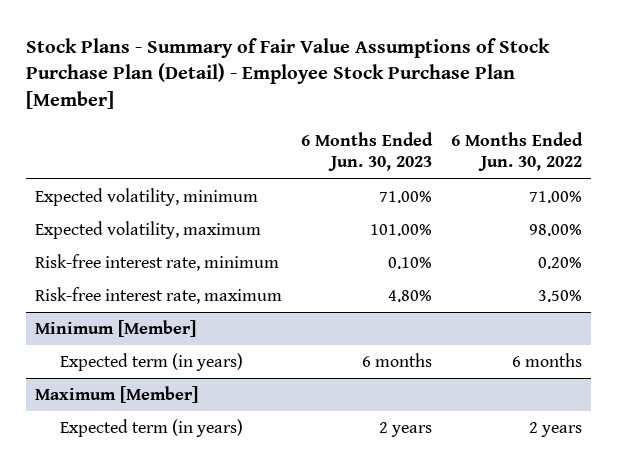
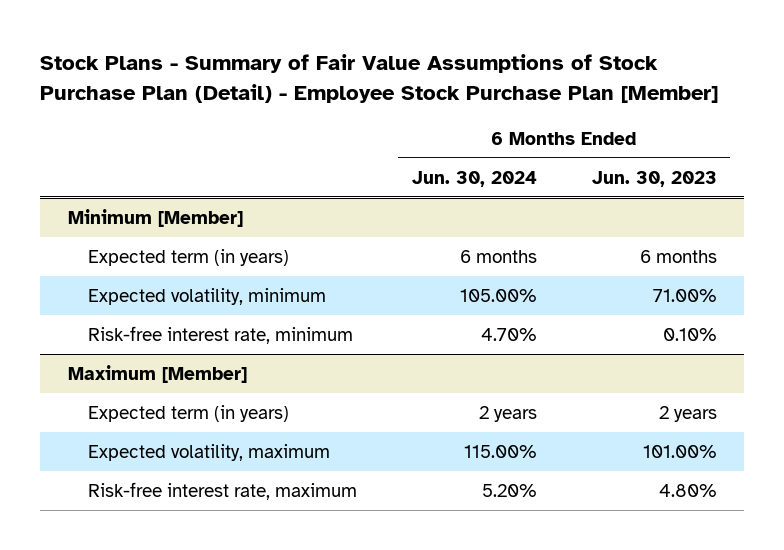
[450,131,583,172] 6 Months Ended Jun. 30, 2022 -> none
none -> [411,171,537,188] Jun. 30, 2024
[35,188,259,207] Expected volatility, minimum -> none
[35,221,262,240] Expected volatility, maximum -> none
[35,254,280,272] Risk-free interest rate, minimum -> none
[35,287,283,305] Risk-free interest rate, maximum -> none
none -> [88,288,327,306] Expected volatility, minimum
none -> [88,326,354,345] Risk-free interest rate, minimum
none -> [88,444,331,462] Expected volatility, maximum
none -> [88,482,358,501] Risk-free interest rate, maximum

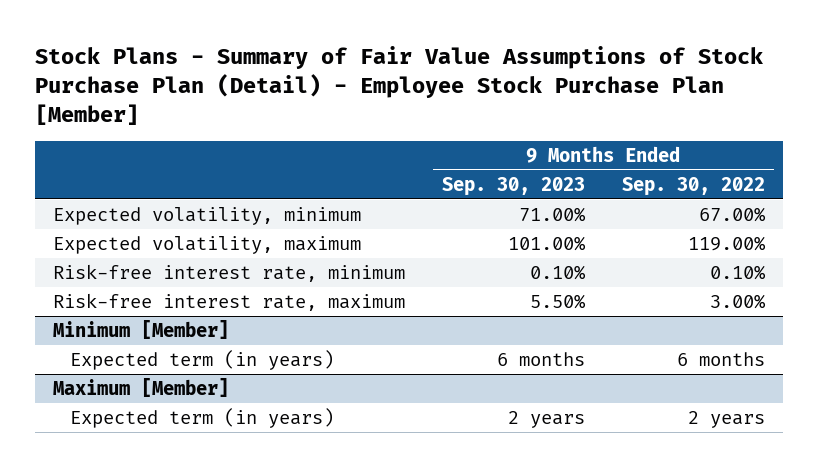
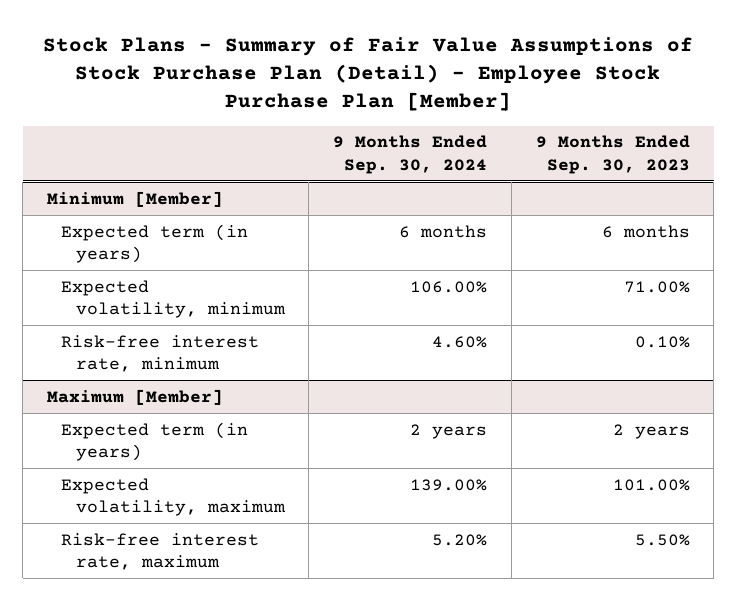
[621,176,765,196] Sep. 30, 2022 -> none
none -> [333,135,488,174] 9 Months Ended Sep. 30, 2024
[53,207,362,226] Expected volatility, minimum -> none
[53,236,362,255] Expected volatility, maximum -> none
[53,264,406,283] Risk-free interest rate, minimum -> none
[53,293,406,312] Risk-free interest rate, maximum -> none
none -> [61,279,286,318] Expected volatility, minimum
none -> [61,334,260,372] Risk-free interest rate, minimum
none -> [61,477,286,516] Expected volatility, maximum
none -> [61,532,260,570] Risk-free interest rate, maximum

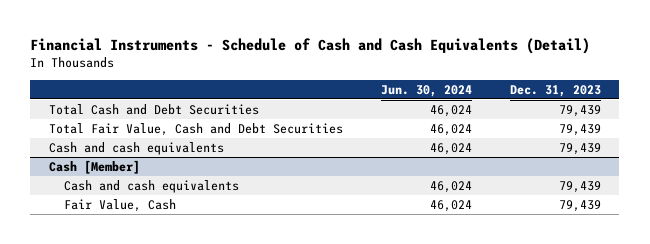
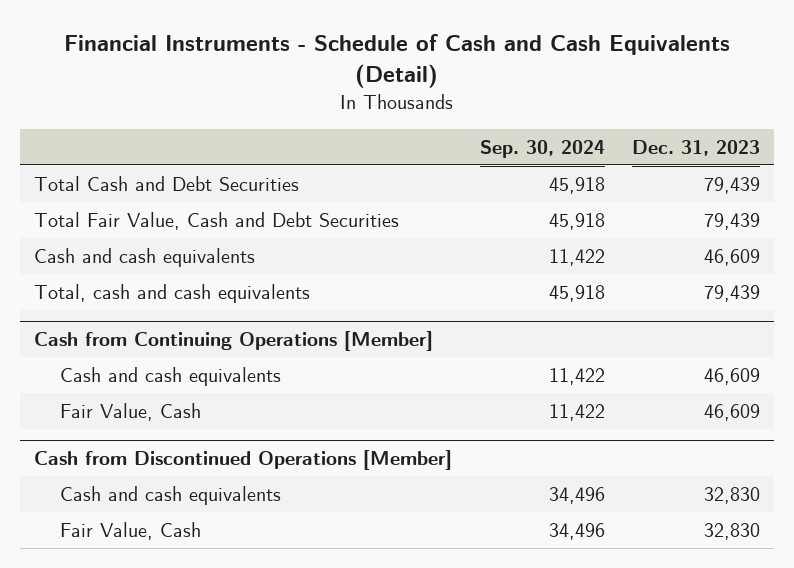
[380,84,472,97] Jun. 30, 2024 -> none
none -> [479,139,605,158] Sep. 30, 2024
[49,159,141,174] Cash [Member] -> none
[558,142,601,155] 79,439 -> [704,248,761,266] 46,609
none -> [34,283,311,303] Total, cash and cash equivalents
none -> [34,331,434,352] Cash from Continuing Operations [Member]
[558,180,601,193] 79,439 -> [704,367,761,385] 46,609
[558,199,601,212] 79,439 -> [704,403,761,421] 46,609
none -> [34,450,453,471] Cash from Discontinued Operations [Member]
none -> [60,485,282,505] Cash and cash equivalents
none -> [60,521,202,540] Fair Value, Cash

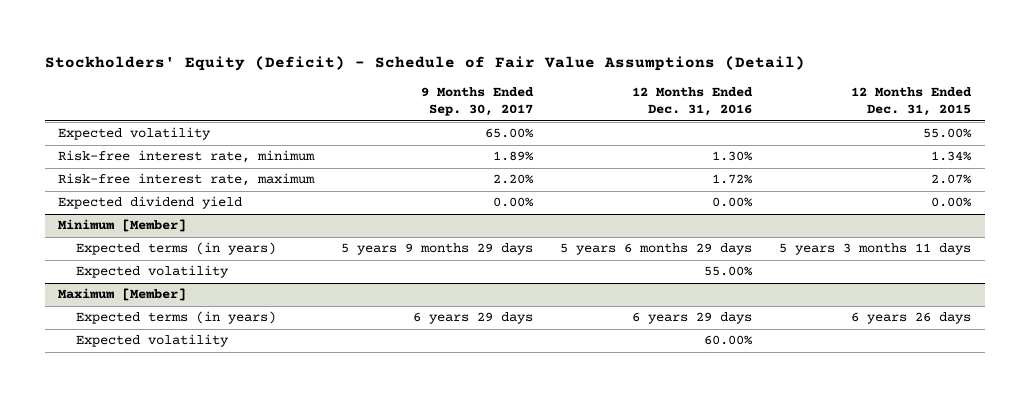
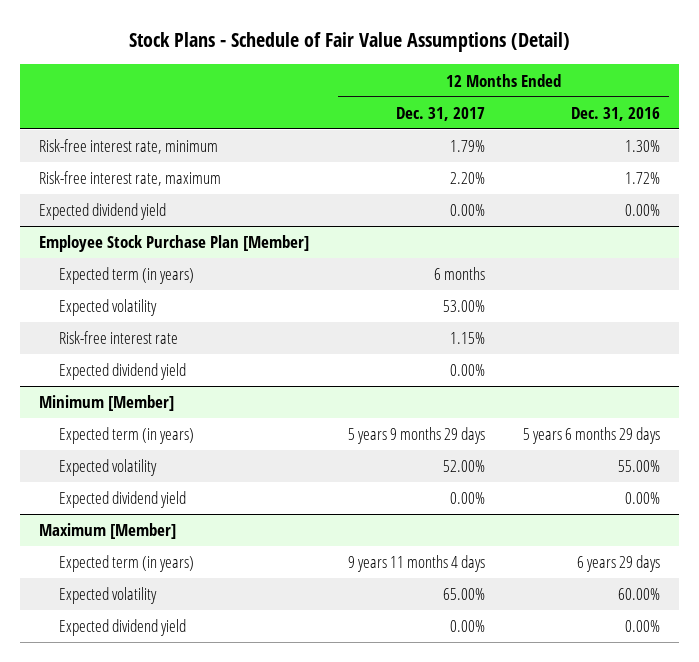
[45,55,806,71] Stockholders' Equity (Deficit) - Schedule of Fair Value Assumptions (Detail) -> [128,32,570,53] Stock Plans - Schedule of Fair Value Assumptions (Detail)
[421,86,535,117] 9 Months Ended Sep. 30, 2017 -> none
[851,86,973,117] 12 Months Ended Dec. 31, 2015 -> none
none -> [395,106,485,121] Dec. 31, 2017
[58,127,212,141] Expected volatility -> none
none -> [39,235,310,253] Employee Stock Purchase Plan [Member]
none -> [59,267,195,285] Expected term (in years)
none -> [59,299,158,317] Expected volatility
none -> [59,331,179,345] Risk-free interest rate
none -> [59,363,187,381] Expected dividend yield
[76,242,277,256] Expected terms (in years) -> [59,427,195,445] Expected term (in years)
none -> [59,491,187,509] Expected dividend yield
[76,311,277,325] Expected terms (in years) -> [59,555,195,573] Expected term (in years)
none -> [59,619,187,637] Expected dividend yield

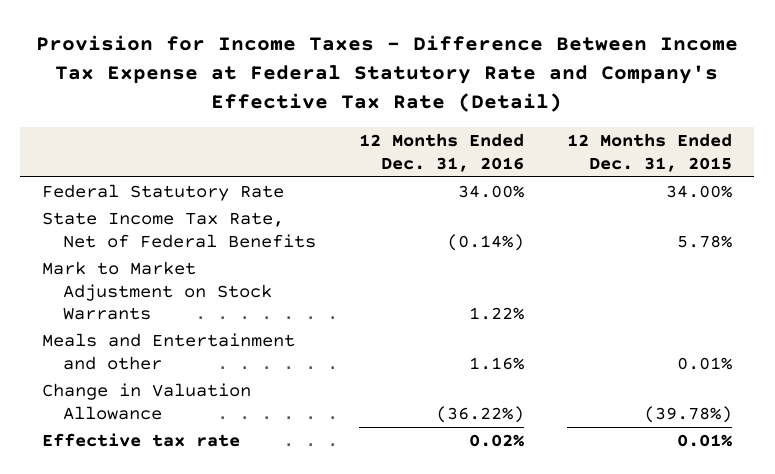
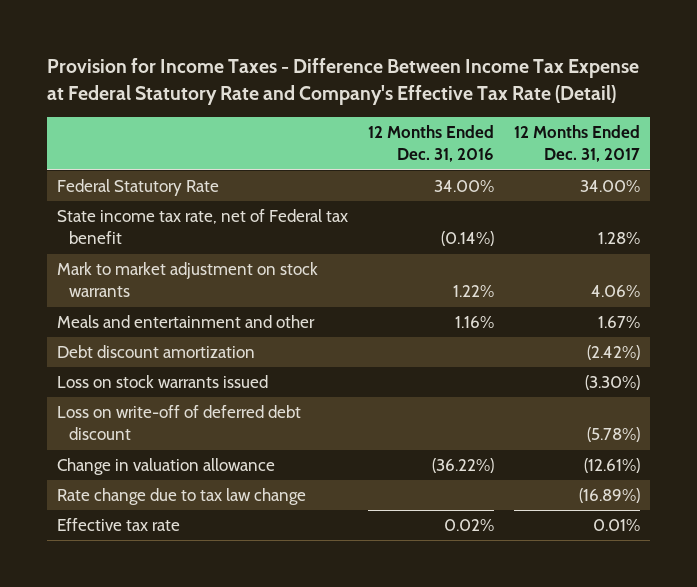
[567,133,733,172] 12 Months Ended Dec. 31, 2015 -> none
none -> [514,125,641,163] 12 Months Ended Dec. 31, 2017
[42,212,316,248] State Income Tax Rate, Net of Federal Benefits -> [56,209,348,245] State income tax rate, net of Federal tax benefit
[42,261,272,321] Mark to Market Adjustment on Stock Warrants -> [56,262,318,298] Mark to market adjustment on stock warrants
[42,333,296,370] Meals and Entertainment and other -> [56,315,315,329] Meals and entertainment and other
none -> [56,345,255,359] Debt discount amortization
none -> [56,375,268,389] Loss on stock warrants issued
none -> [56,405,301,441] Loss on write-off of deferred debt discount
[42,383,252,420] Change in Valuation Allowance -> [56,458,275,476] Change in valuation allowance
none -> [56,488,306,506] Rate change due to tax law change

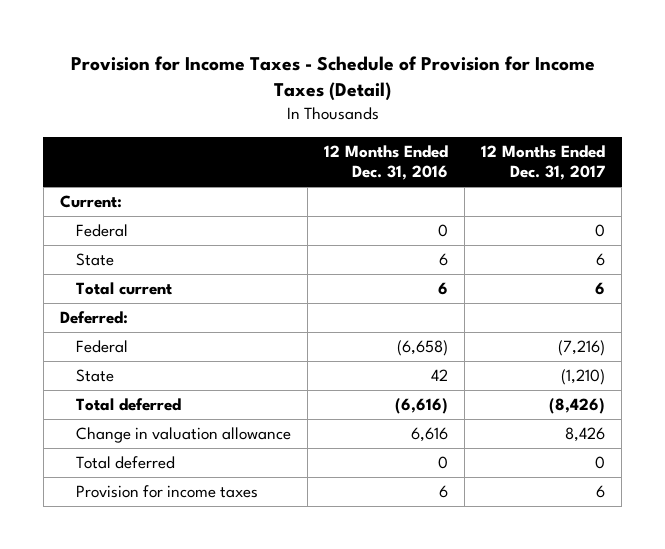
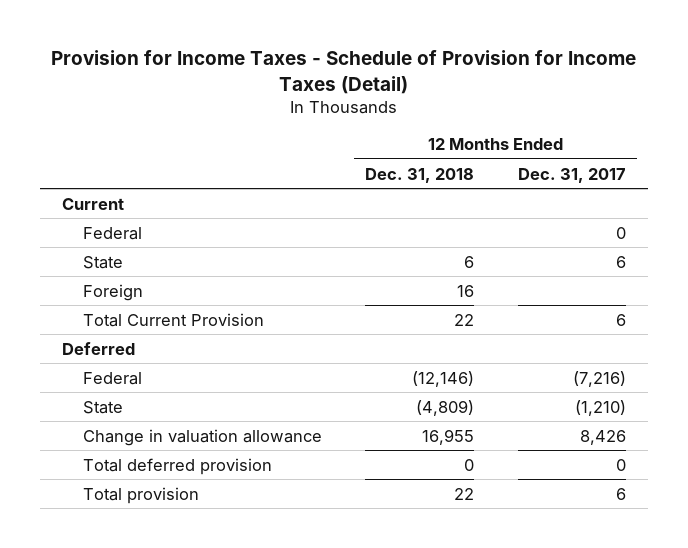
[324,144,449,181] 12 Months Ended Dec. 31, 2016 -> none
none -> [365,167,475,183] Dec. 31, 2018
[59,195,122,209] Current: -> [61,197,124,210] Current
none -> [82,283,143,301] Foreign
[76,282,173,296] Total current -> [82,312,264,327] Total Current Provision
[59,311,128,325] Deferred: -> [61,341,135,355] Deferred
[76,398,182,412] Total deferred -> none
[76,456,176,470] Total deferred -> [82,457,272,475] Total deferred provision
[76,485,259,499] Provision for income taxes -> [82,486,199,504] Total provision

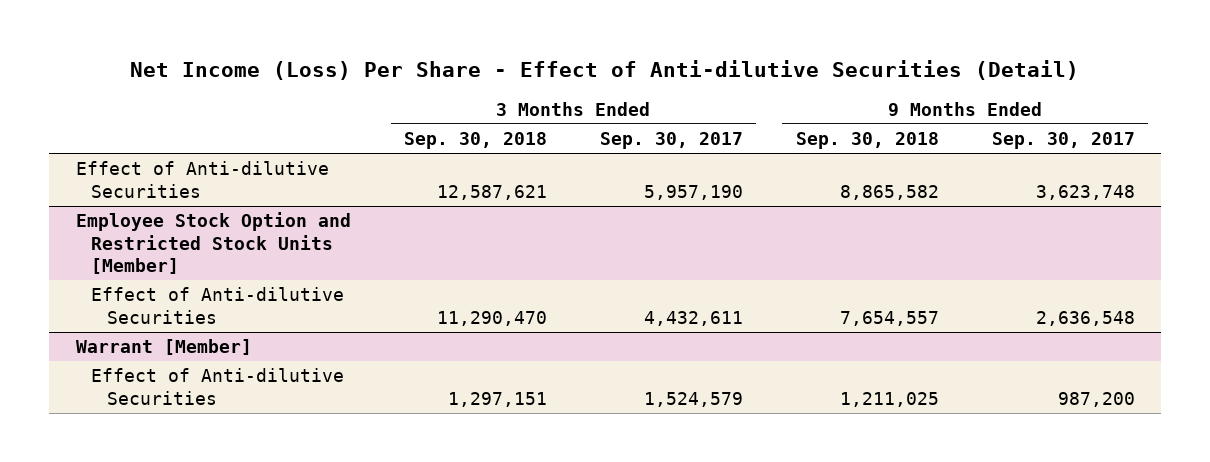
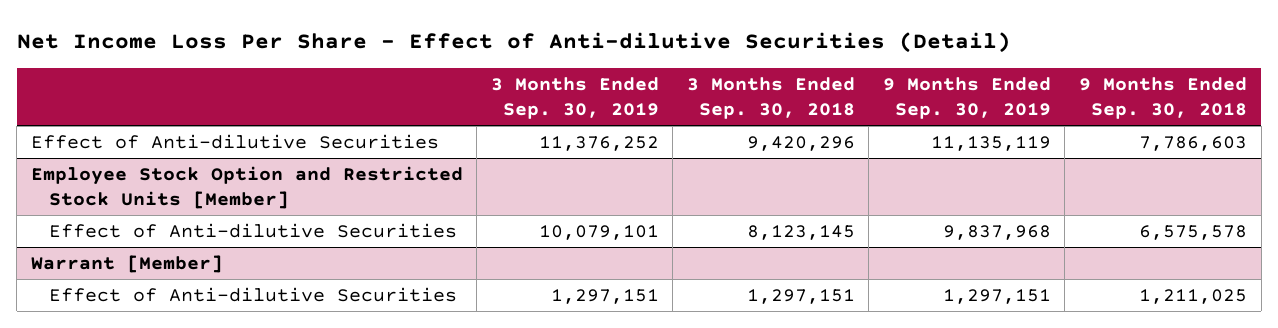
[130,59,1080,80] Net Income (Loss) Per Share - Effect of Anti-dilutive Securities (Detail) -> [16,31,1011,53] Net Income Loss Per Share - Effect of Anti-dilutive Securities (Detail)
[599,132,743,150] Sep. 30, 2017 -> none
[991,132,1135,150] Sep. 30, 2017 -> none
none -> [490,77,659,119] 3 Months Ended Sep. 30, 2019
none -> [882,77,1051,119] 9 Months Ended Sep. 30, 2019
[436,184,547,200] 12,587,621 -> [746,136,855,152] 9,420,296
[839,184,939,200] 8,865,582 -> [1138,136,1247,152] 7,786,603
[436,310,547,326] 11,290,470 -> [746,225,855,241] 8,123,145
[839,310,939,326] 7,654,557 -> [1138,225,1247,241] 6,575,578

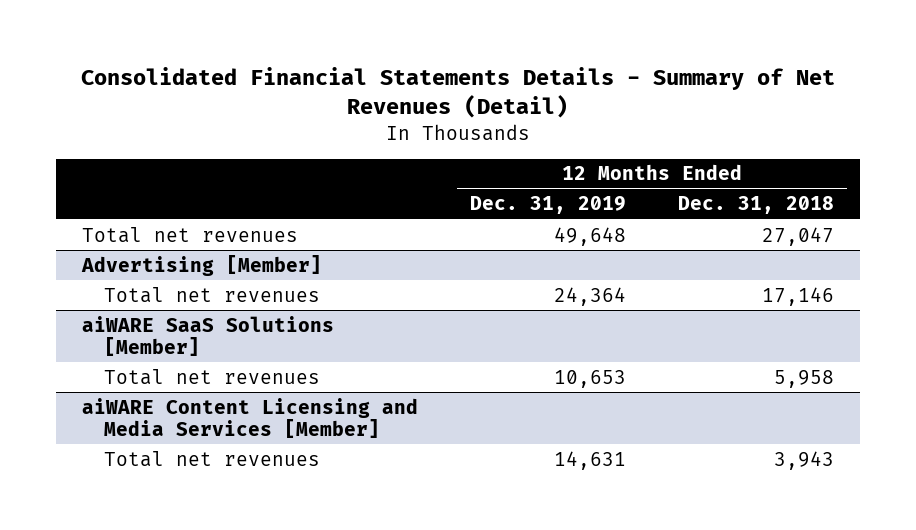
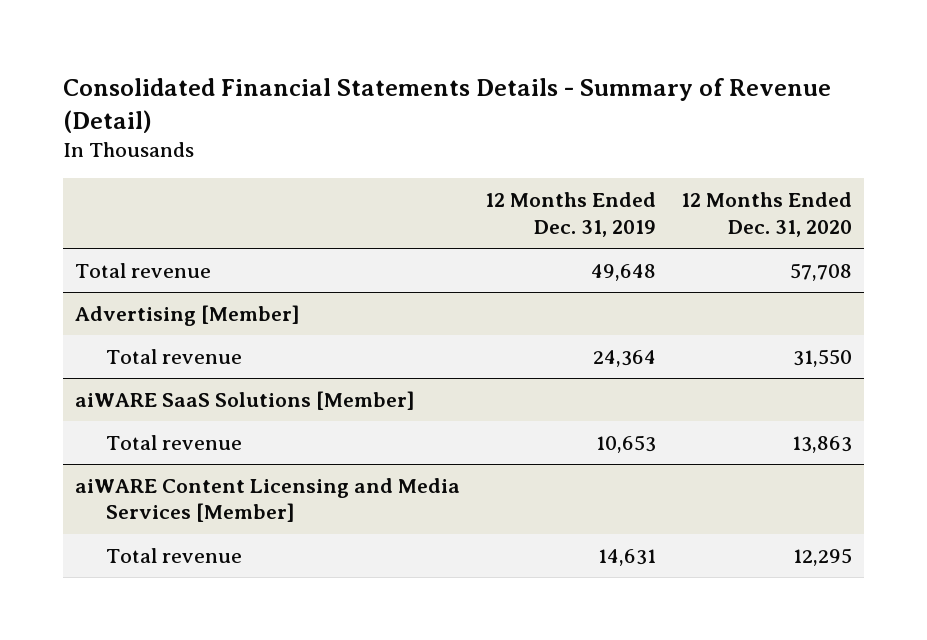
[80,67,835,119] Consolidated Financial Statements Details - Summary of Net Revenues (Detail) -> [63,77,832,133] Consolidated Financial Statements Details - Summary of Revenue (Detail)
[677,196,834,215] Dec. 31, 2018 -> none
none -> [680,192,852,237] 12 Months Ended Dec. 31, 2020
[81,226,298,243] Total net revenues -> [75,262,212,278] Total revenue
[103,286,320,303] Total net revenues -> [105,348,242,364] Total revenue
[103,368,320,385] Total net revenues -> [105,434,242,450] Total revenue
[103,450,320,467] Total net revenues -> [105,547,242,563] Total revenue

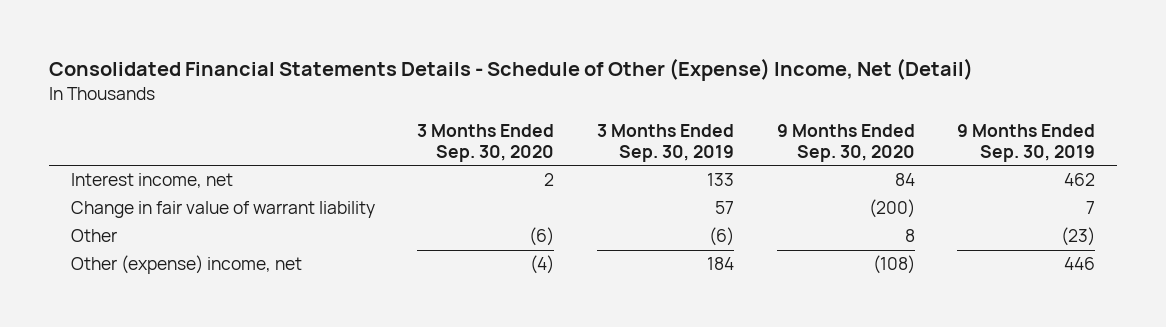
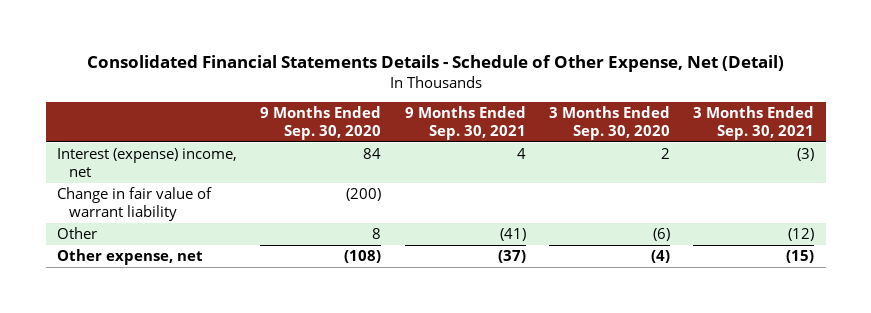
[49,58,974,82] Consolidated Financial Statements Details - Schedule of Other (Expense) Income, Net (Detail) -> [86,55,784,73] Consolidated Financial Statements Details - Schedule of Other Expense, Net (Detail)
[596,124,734,162] 3 Months Ended Sep. 30, 2019 -> none
[957,124,1096,162] 9 Months Ended Sep. 30, 2019 -> none
none -> [404,106,526,141] 9 Months Ended Sep. 30, 2021
none -> [693,106,815,141] 3 Months Ended Sep. 30, 2021
[70,173,233,189] Interest income, net -> [57,148,238,177] Interest (expense) income, net
[70,255,302,275] Other (expense) income, net -> [57,249,204,266] Other expense, net

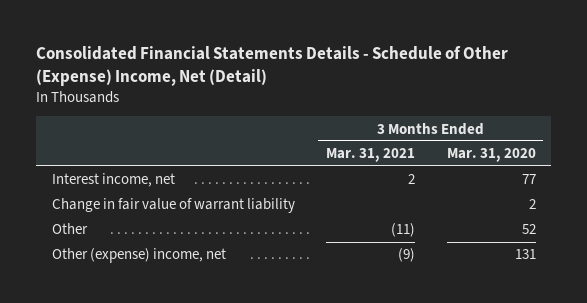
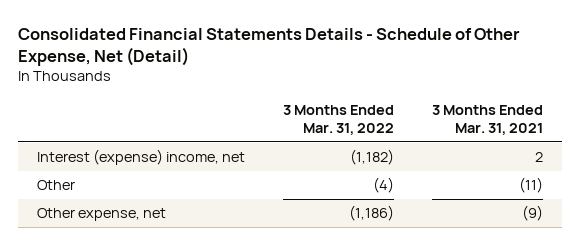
[35,45,508,86] Consolidated Financial Statements Details - Schedule of Other (Expense) Income, Net (Detail) -> [17,28,520,67] Consolidated Financial Statements Details - Schedule of Other Expense, Net (Detail)
[446,148,536,163] Mar. 31, 2020 -> none
none -> [283,104,395,136] 3 Months Ended Mar. 31, 2022
[51,198,295,214] Change in fair value of warrant liability -> none
[51,173,175,188] Interest income, net -> [36,149,245,166] Interest (expense) income, net
[51,248,226,264] Other (expense) income, net -> [36,208,166,222] Other expense, net

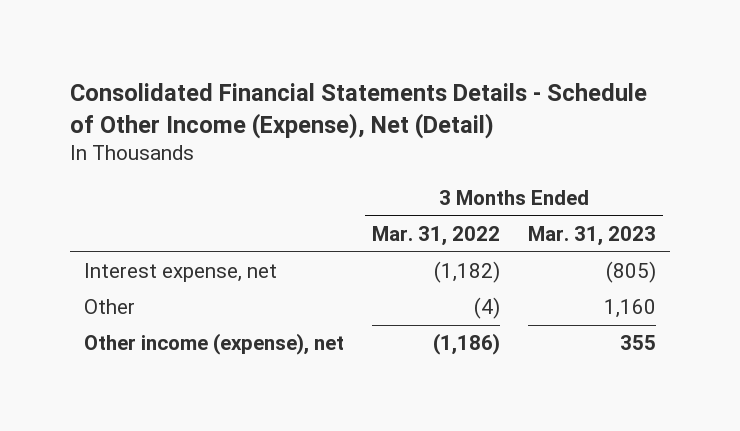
[17,28,520,67] Consolidated Financial Statements Details - Schedule of Other Expense, Net (Detail) -> [69,83,647,139] Consolidated Financial Statements Details - Schedule of Other Income (Expense), Net (Detail)
[432,104,544,136] 3 Months Ended Mar. 31, 2021 -> none
none -> [527,225,656,246] Mar. 31, 2023
[36,149,245,166] Interest (expense) income, net -> [83,263,277,283] Interest expense, net
[36,208,166,222] Other expense, net -> [83,333,344,356] Other income (expense), net

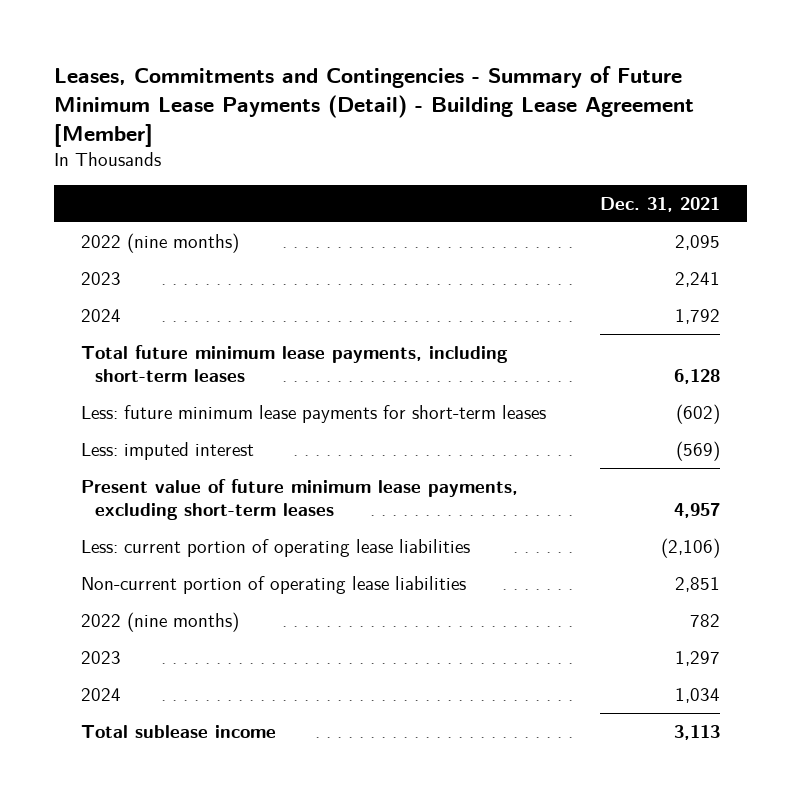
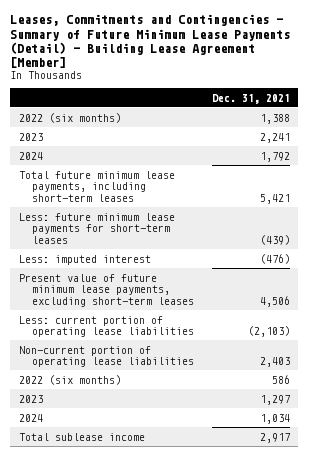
[81,233,240,254] 2022 (nine months) -> [19,112,122,123] 2022 (six months)
[675,235,721,251] 2,095 -> [259,113,290,124] 1,388
[674,369,721,385] 6,128 -> [259,193,290,204] 5,421
[676,404,721,425] (602) -> [259,234,290,245] (439)
[676,441,721,462] (569) -> [259,253,290,264] (476)
[674,503,721,519] 4,957 -> [259,295,290,307] 4,506
[661,538,721,559] (2,106) -> [247,326,290,338] (2,103)
[675,577,721,593] 2,851 -> [259,357,290,368] 2,403
[81,612,240,633] 2022 (nine months) -> [19,374,122,385] 2022 (six months)
[690,614,721,628] 782 -> [271,374,290,384] 586
[674,725,721,741] 3,113 -> [259,432,290,443] 2,917

